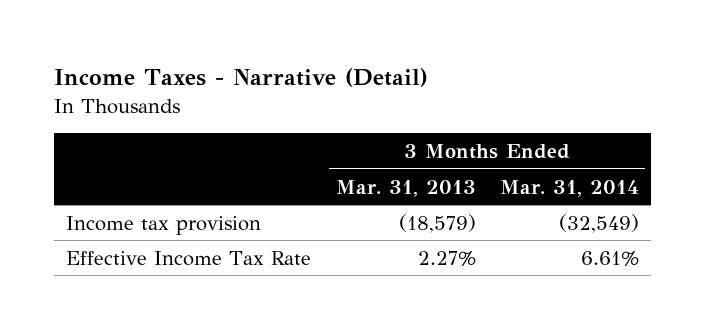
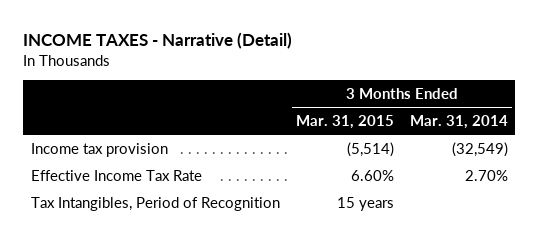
[53,68,428,88] Income Taxes - Narrative (Detail) -> [23,32,293,50] INCOME TAXES - Narrative (Detail)
[335,179,476,197] Mar. 31, 2013 -> none
none -> [295,114,394,129] Mar. 31, 2015
[580,250,639,266] 6.61% -> [464,169,508,181] 2.70%
none -> [31,196,281,211] Tax Intangibles, Period of Recognition

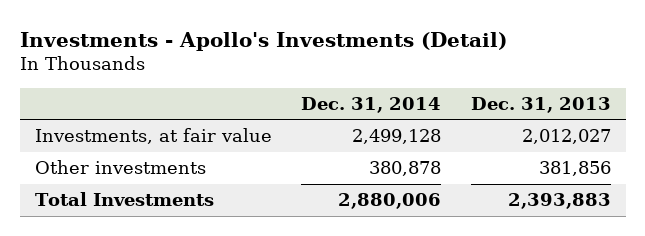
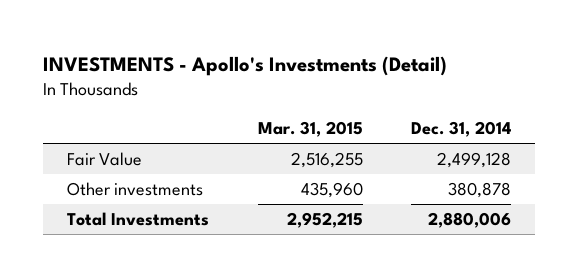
[19,31,507,51] Investments - Apollo's Investments (Detail) -> [42,55,447,76] INVESTMENTS - Apollo's Investments (Detail)
[470,97,611,114] Dec. 31, 2013 -> none
none -> [257,121,363,138] Mar. 31, 2015
[34,128,272,145] Investments, at fair value -> [67,151,143,166] Fair Value

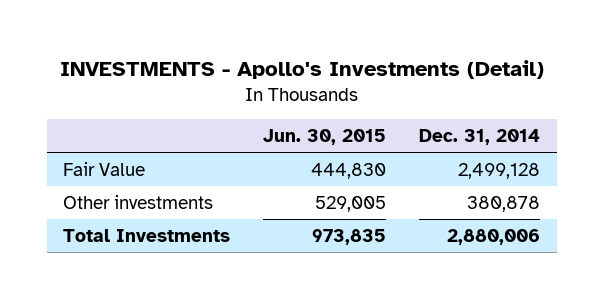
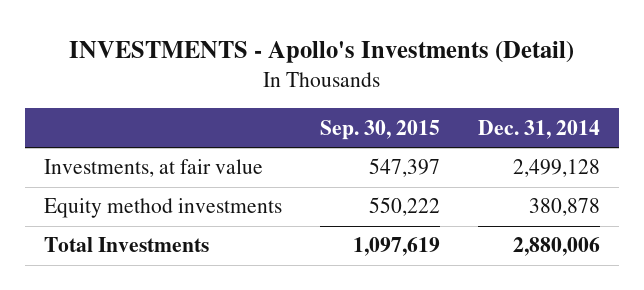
[263,129,387,146] Jun. 30, 2015 -> none
none -> [320,119,441,140] Sep. 30, 2015
[63,161,146,176] Fair Value -> [44,159,264,178] Investments, at fair value
[63,194,214,209] Other investments -> [44,198,283,219] Equity method investments

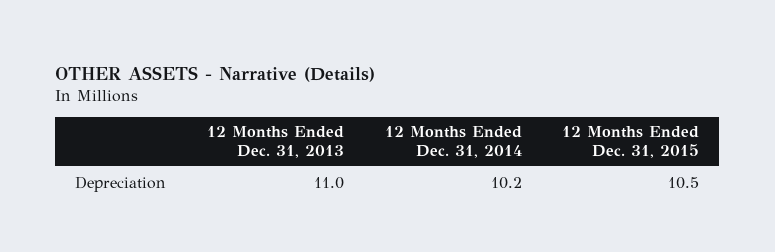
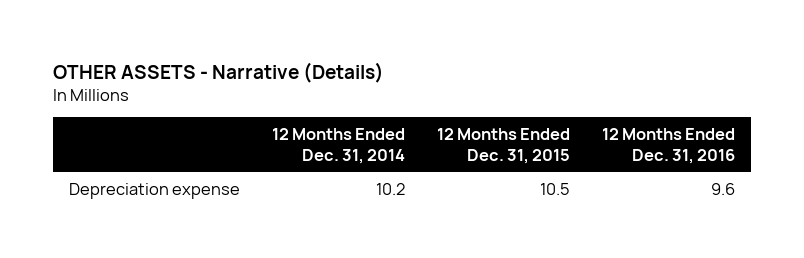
[206,126,344,159] 12 Months Ended Dec. 31, 2013 -> none
none -> [601,127,735,164] 12 Months Ended Dec. 31, 2016
[75,175,167,192] Depreciation -> [69,182,241,199] Depreciation expense

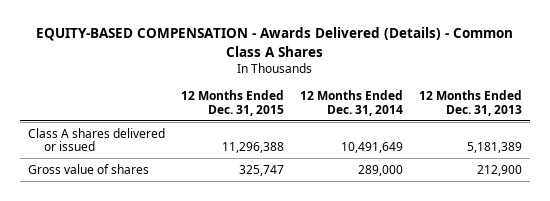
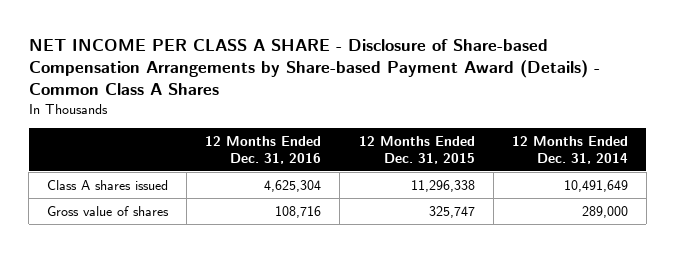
[35,27,513,57] EQUITY-BASED COMPENSATION - Awards Delivered (Details) - Common Class A Shares -> [28,38,600,95] NET INCOME PER CLASS A SHARE - Disclosure of Share-based Compensation Arrangements by Share-based Payment Award (Details) - Common Class A Shares
[418,89,522,116] 12 Months Ended Dec. 31, 2013 -> none
none -> [205,135,322,164] 12 Months Ended Dec. 31, 2016
[27,127,165,152] Class A shares delivered or issued -> [47,179,169,190] Class A shares issued
[221,142,284,154] 11,296,388 -> [410,179,475,192] 11,296,338

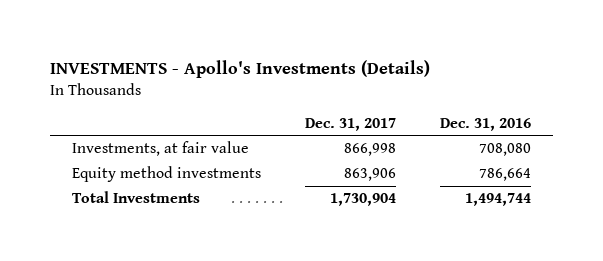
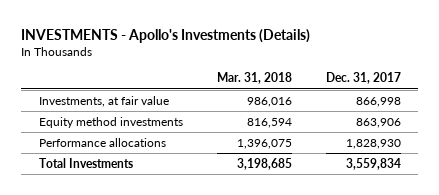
[439,117,531,131] Dec. 31, 2016 -> none
none -> [216,72,292,85] Mar. 31, 2018
none -> [38,137,166,147] Performance allocations
[330,193,397,207] 1,730,904 -> [345,157,401,170] 3,559,834

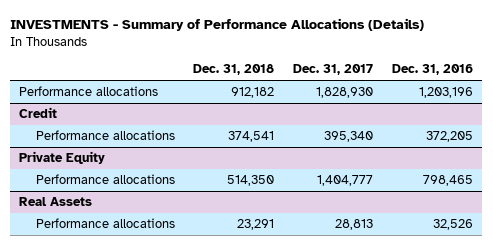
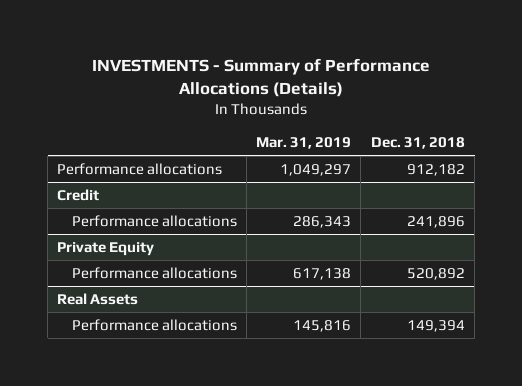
[293,64,374,76] Dec. 31, 2017 -> none
[392,64,474,76] Dec. 31, 2016 -> none
none -> [256,137,352,150] Mar. 31, 2019
[228,131,275,143] 374,541 -> [406,216,465,229] 241,896
[227,175,275,187] 514,350 -> [406,268,465,281] 520,892
[237,219,275,231] 23,291 -> [406,320,465,333] 149,394

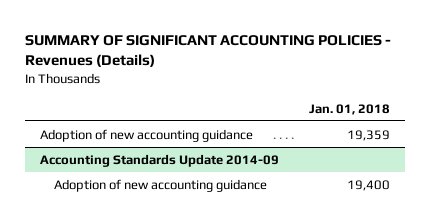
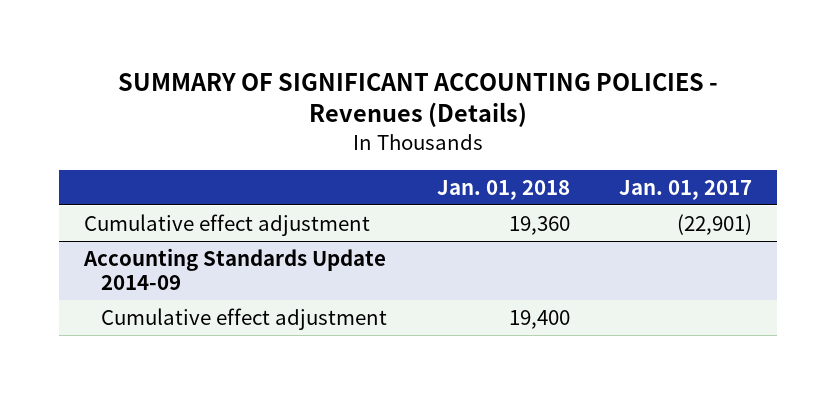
none -> [619,180,753,201] Jan. 01, 2017
[39,128,253,142] Adoption of new accounting guidance -> none
none -> [83,213,370,236] Cumulative effect adjustment
[54,178,268,192] Adoption of new accounting guidance -> [100,307,387,330] Cumulative effect adjustment

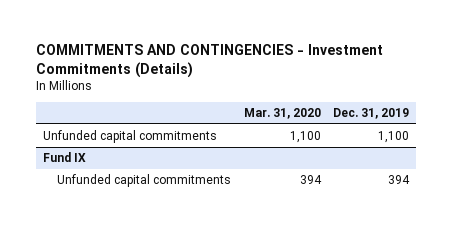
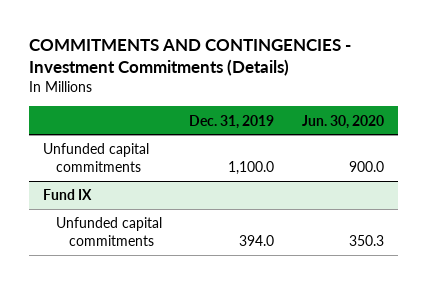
[243,108,321,120] Mar. 31, 2020 -> none
none -> [301,114,384,129] Jun. 30, 2020
[378,131,410,144] 1,100 -> [228,161,275,176] 1,100.0
[388,175,411,185] 394 -> [239,235,275,247] 394.0

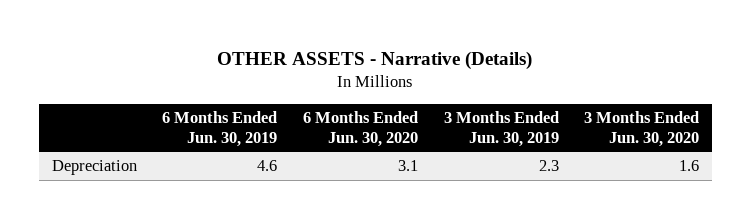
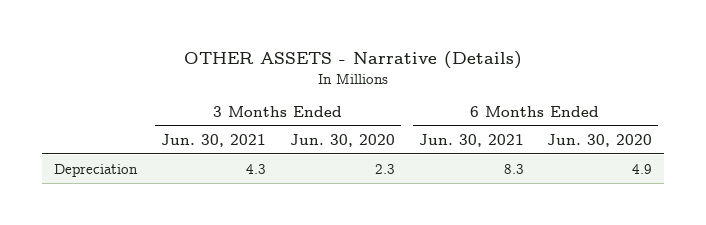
[162,110,278,147] 6 Months Ended Jun. 30, 2019 -> none
[443,110,559,147] 3 Months Ended Jun. 30, 2019 -> none
none -> [160,133,266,147] Jun. 30, 2021
none -> [418,133,524,147] Jun. 30, 2021
[397,160,418,172] 3.1 -> [632,163,653,174] 4.9
[679,160,700,172] 1.6 -> [374,163,395,174] 2.3

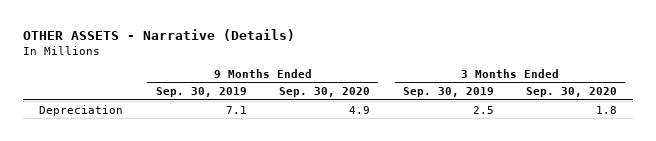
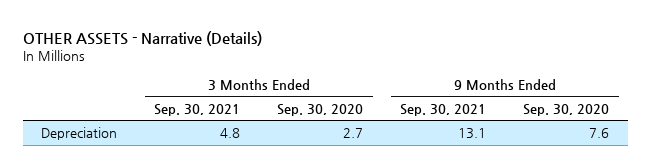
[155,87,247,98] Sep. 30, 2019 -> none
[402,87,494,98] Sep. 30, 2019 -> none
none -> [154,103,241,116] Sep. 30, 2021
none -> [400,103,487,116] Sep. 30, 2021
[349,105,371,114] 4.9 -> [589,128,610,139] 7.6
[596,105,618,114] 1.8 -> [343,128,364,139] 2.7

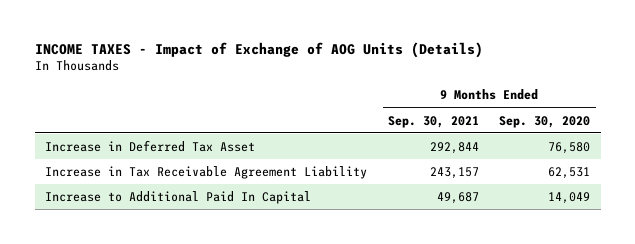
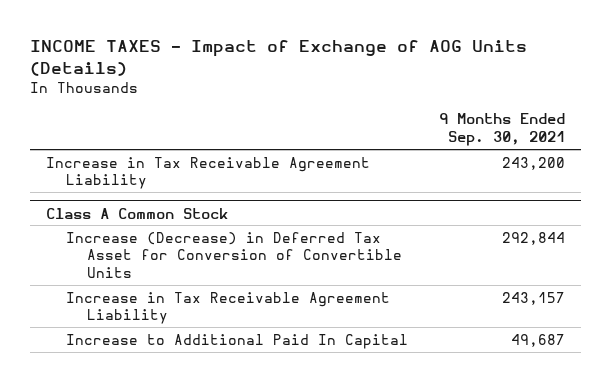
[499,115,591,128] Sep. 30, 2020 -> none
none -> [45,156,370,190] Increase in Tax Receivable Agreement Liability
none -> [45,207,228,219] Class A Common Stock
[45,139,256,152] Increase in Deferred Tax Asset -> [66,231,402,279] Increase (Decrease) in Deferred Tax Asset for Conversion of Convertible Units

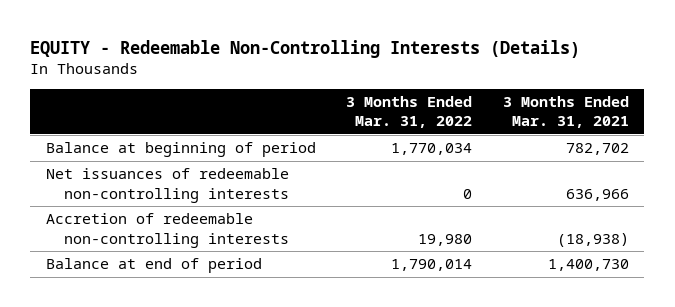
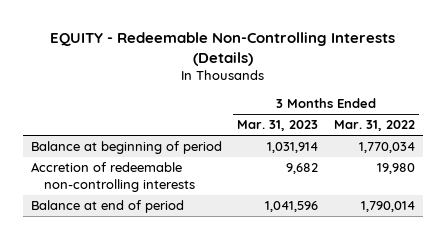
[503,95,630,129] 3 Months Ended Mar. 31, 2021 -> none
none -> [237,120,319,132] Mar. 31, 2023
[45,168,290,203] Net issuances of redeemable non-controlling interests -> none

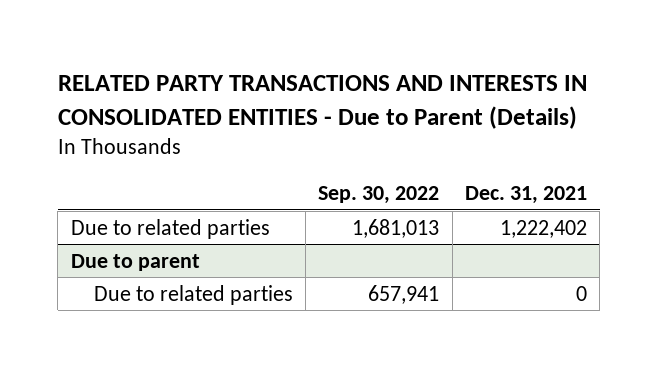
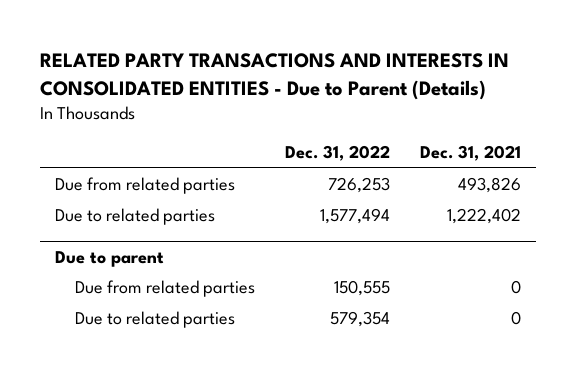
[318,185,440,204] Sep. 30, 2022 -> none
none -> [285,145,391,162] Dec. 31, 2022
none -> [54,177,235,195] Due from related parties
none -> [75,280,256,298] Due from related parties

